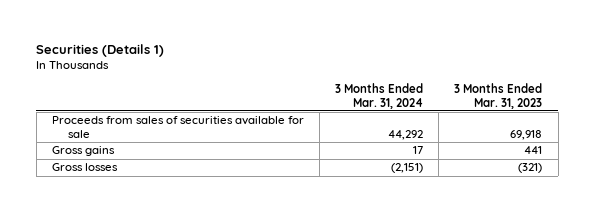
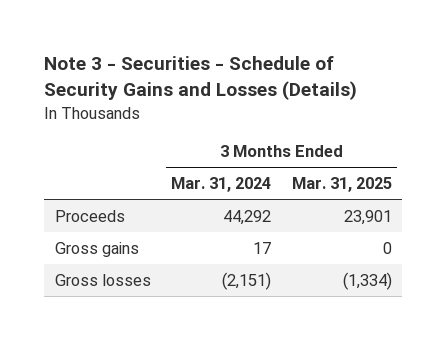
[36,43,165,57] Securities (Details 1) -> [44,56,358,101] Note 3 - Securities - Schedule of Security Gains and Losses (Details)
[454,83,543,109] 3 Months Ended Mar. 31, 2023 -> none
none -> [291,177,392,193] Mar. 31, 2025
[51,116,304,138] Proceeds from sales of securities available for sale -> [54,209,125,222] Proceeds

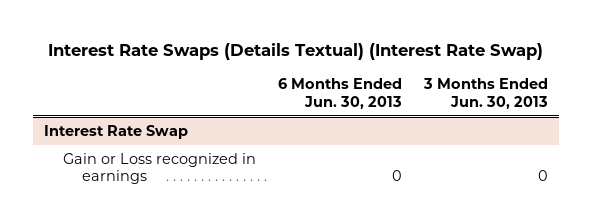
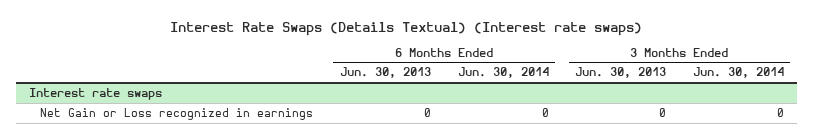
[48,42,544,60] Interest Rate Swaps (Details Textual) (Interest Rate Swap) -> [170,22,643,37] Interest Rate Swaps (Details Textual) (Interest rate swaps)
none -> [457,67,549,79] Jun. 30, 2014
none -> [692,67,784,79] Jun. 30, 2014
[44,125,189,140] Interest Rate Swap -> [28,87,162,100] Interest rate swaps
[63,153,257,185] Gain or Loss recognized in earnings -> [40,107,314,120] Net Gain or Loss recognized in earnings

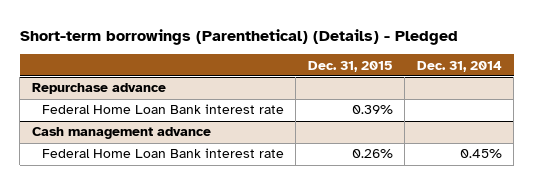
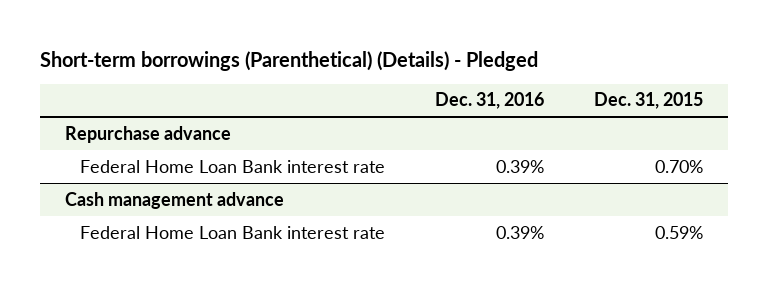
[416,60,502,72] Dec. 31, 2014 -> none
none -> [434,92,544,110] Dec. 31, 2016
[351,105,393,115] 0.39% -> [654,159,703,173] 0.70%
[351,149,393,159] 0.26% -> [654,225,703,239] 0.59%

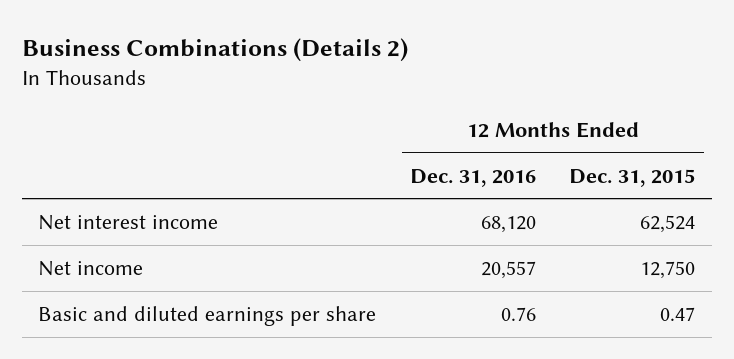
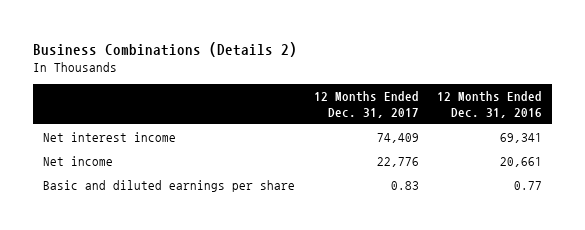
[569,168,696,187] Dec. 31, 2015 -> none
none -> [313,91,419,118] 12 Months Ended Dec. 31, 2017
[480,215,536,233] 68,120 -> [500,133,543,144] 69,341
[480,260,536,279] 20,557 -> [500,157,543,168] 20,661
[500,306,536,321] 0.76 -> [514,181,543,191] 0.77

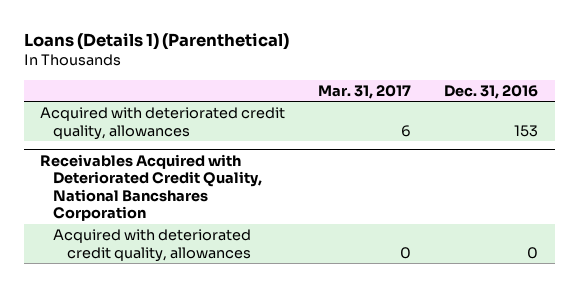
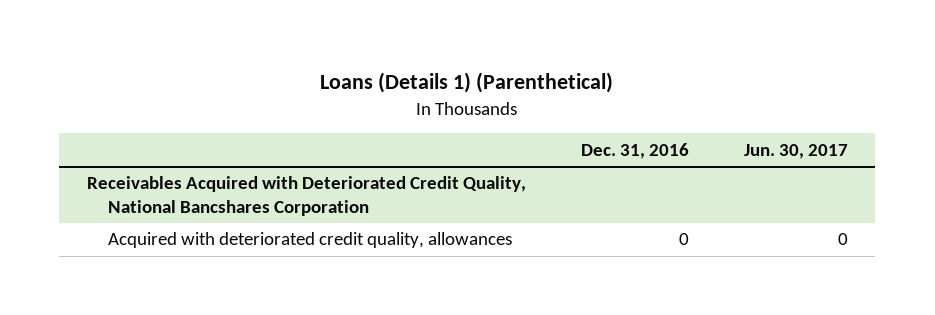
[318,84,412,99] Mar. 31, 2017 -> none
none -> [743,143,848,159] Jun. 30, 2017
[40,107,286,140] Acquired with deteriorated credit quality, allowances -> none

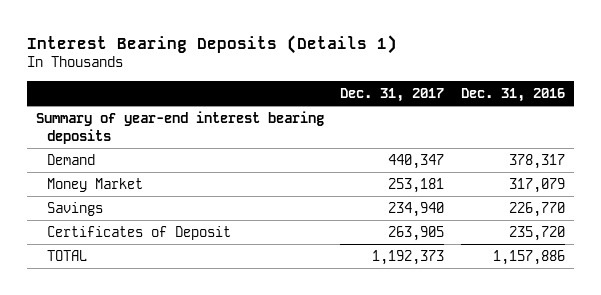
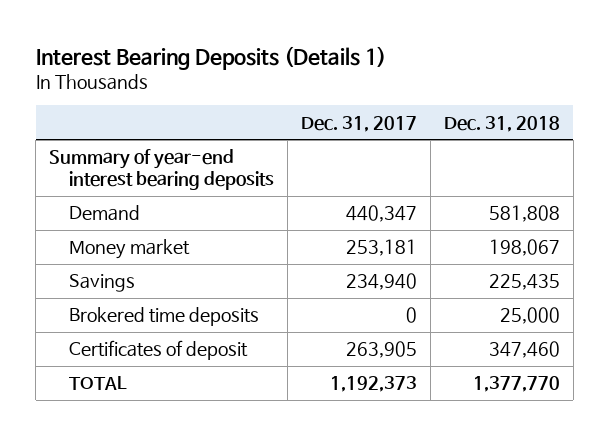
[461,88,566,103] Dec. 31, 2016 -> none
none -> [443,115,560,132] Dec. 31, 2018
[46,177,143,192] Money Market -> [68,239,190,260] Money market
none -> [68,307,259,327] Brokered time deposits
[46,225,231,240] Certificates of Deposit -> [68,340,248,361] Certificates of deposit

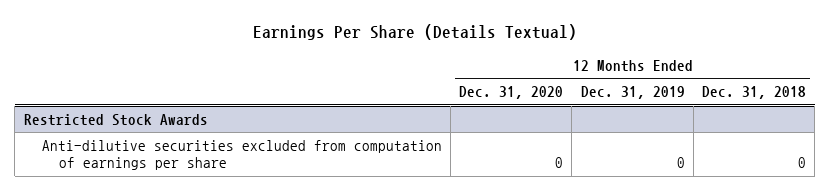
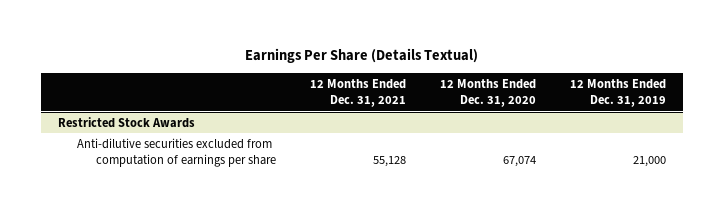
[702,86,807,100] Dec. 31, 2018 -> none
none -> [309,79,406,108] 12 Months Ended Dec. 31, 2021
[555,157,564,169] 0 -> [503,155,537,167] 67,074
[676,157,685,169] 0 -> [633,155,667,167] 21,000

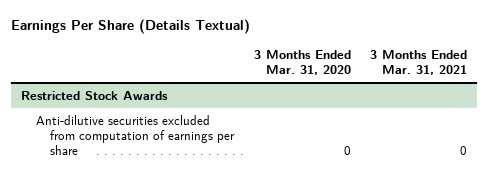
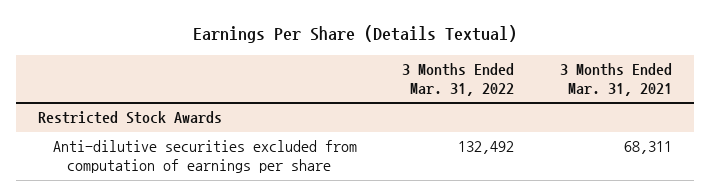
[253,49,351,76] 3 Months Ended Mar. 31, 2020 -> none
none -> [402,63,515,96] 3 Months Ended Mar. 31, 2022
[460,146,468,156] 0 -> [623,141,672,155] 68,311

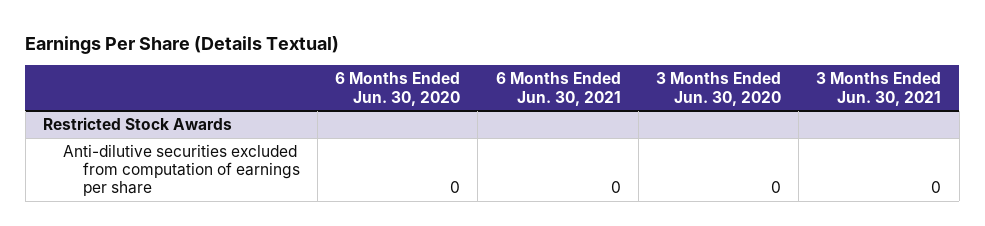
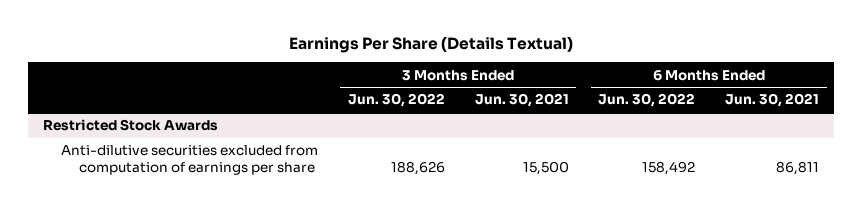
[335,72,461,106] 6 Months Ended Jun. 30, 2020 -> none
[656,72,782,106] 3 Months Ended Jun. 30, 2020 -> none
none -> [347,93,445,108] Jun. 30, 2022
none -> [598,93,696,108] Jun. 30, 2022
[610,181,621,194] 0 -> [776,161,820,176] 86,811
[931,181,942,194] 0 -> [522,161,569,176] 15,500

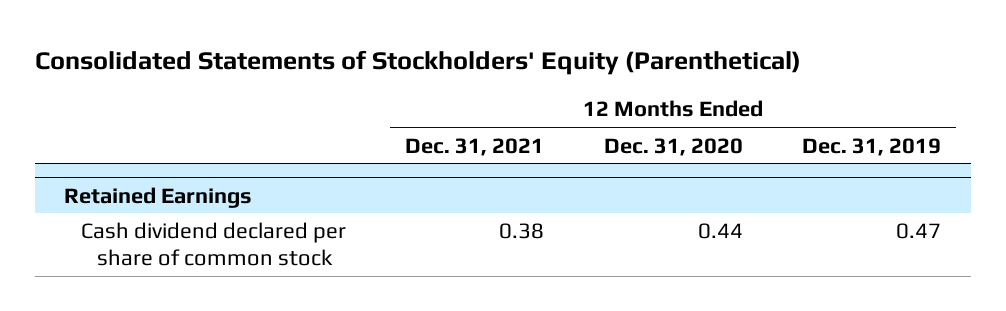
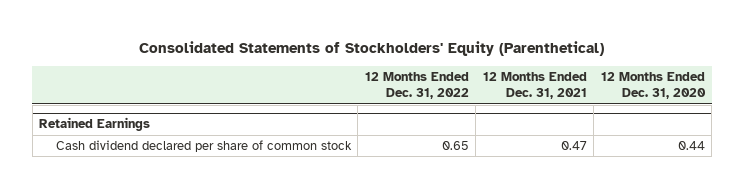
[802,137,942,156] Dec. 31, 2019 -> none
none -> [364,72,469,100] 12 Months Ended Dec. 31, 2022
[499,223,545,240] 0.38 -> [560,141,587,151] 0.47

